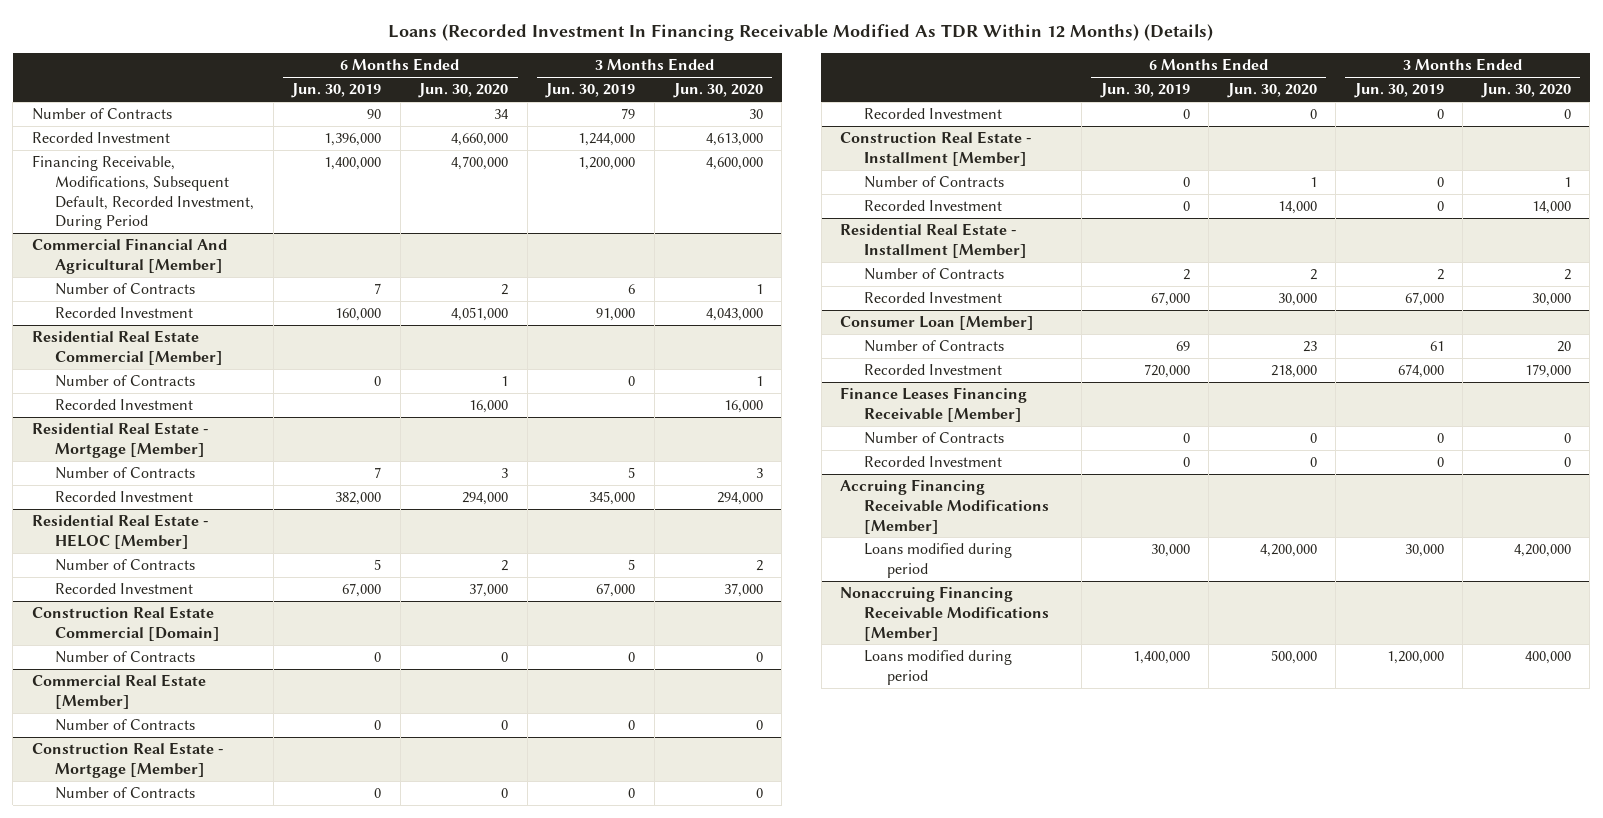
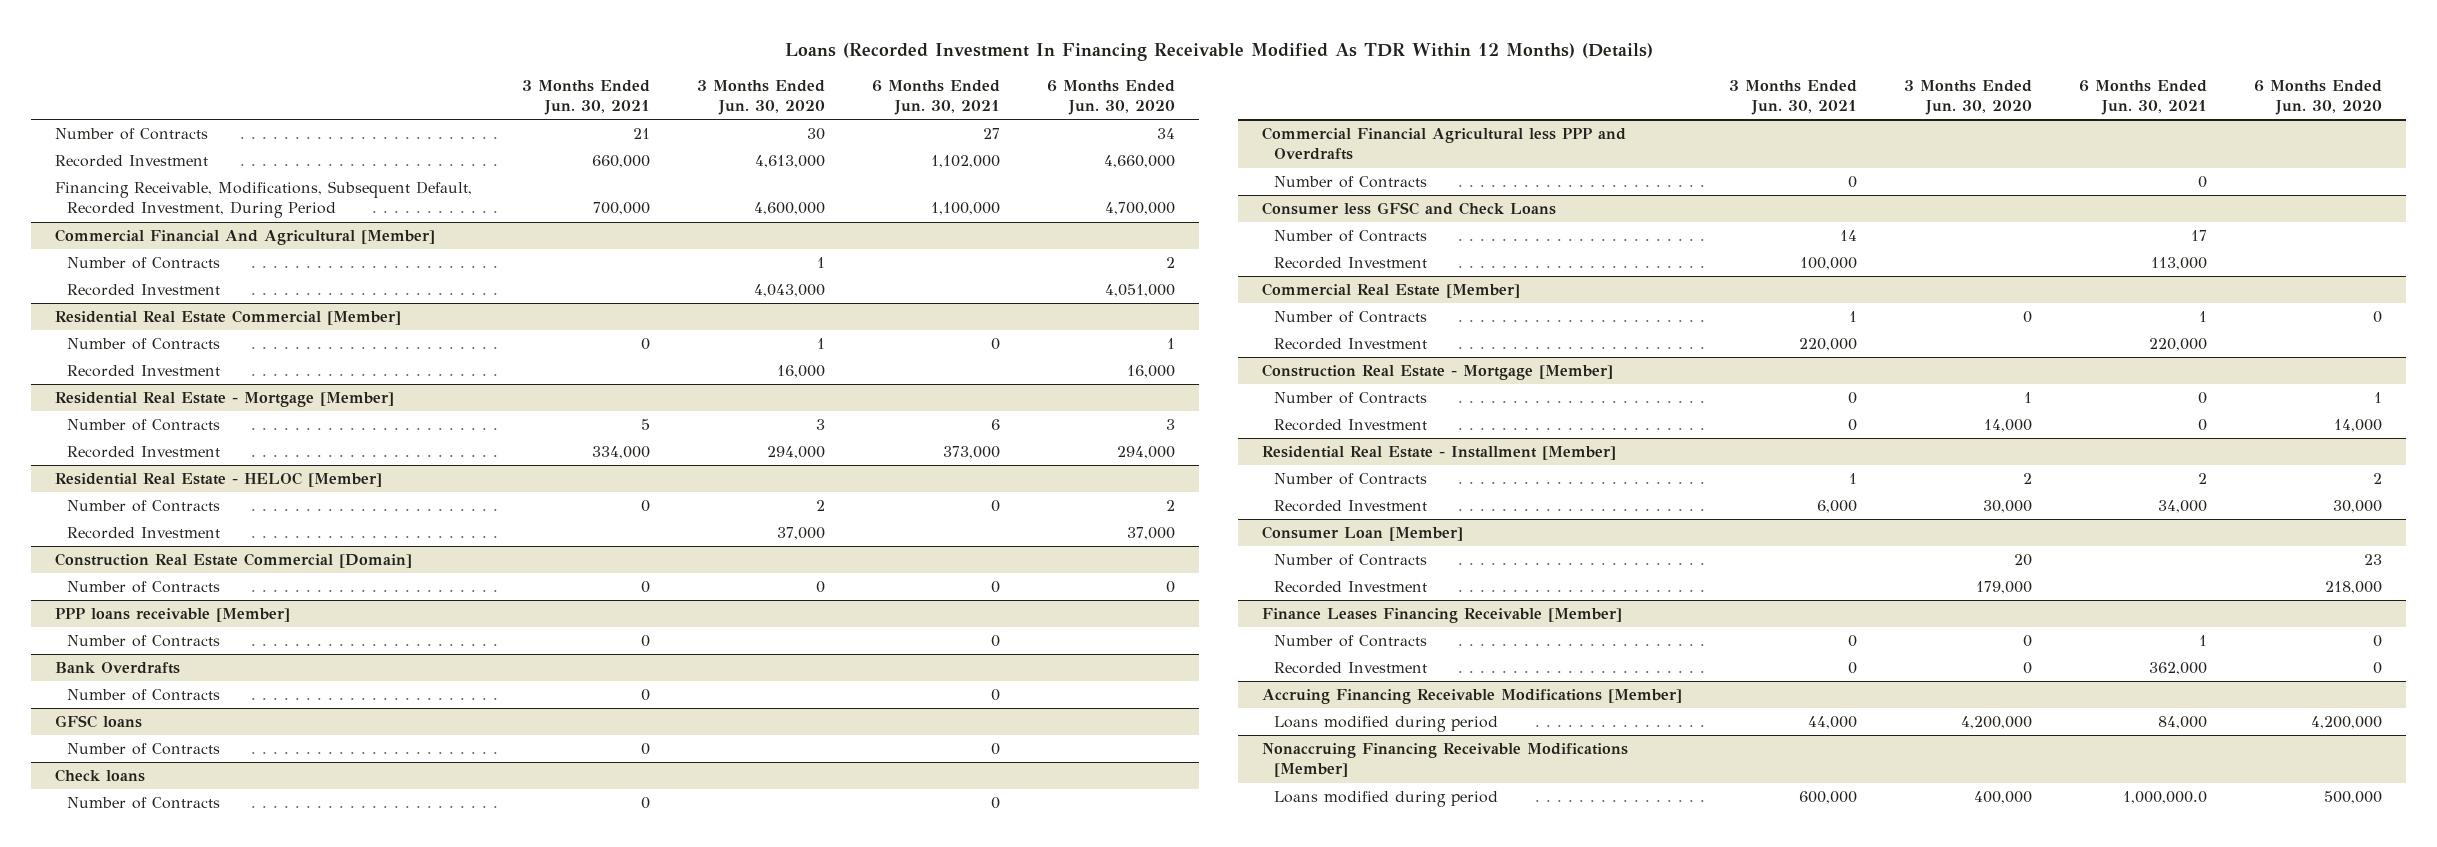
[291,83,382,99] Jun. 30, 2019 -> none
[545,83,636,99] Jun. 30, 2019 -> none
none -> [521,79,650,116] 3 Months Ended Jun. 30, 2021
none -> [872,79,1001,116] 6 Months Ended Jun. 30, 2021
none -> [54,608,290,623] PPP loans receivable [Member]
none -> [67,635,221,648] Number of Contracts
none -> [54,662,180,675] Bank Overdrafts
none -> [67,689,221,702] Number of Contracts
none -> [54,715,142,729] GFSC loans
none -> [67,743,221,756] Number of Contracts
none -> [54,769,145,783] Check loans
none -> [67,797,221,810] Number of Contracts
none -> [1261,127,1626,161] Commercial Financial Agricultural less PPP and Overdrafts
none -> [1274,176,1428,189] Number of Contracts
none -> [1261,202,1556,216] Consumer less GFSC and Check Loans
none -> [1274,230,1428,243] Number of Contracts
none -> [1274,257,1428,270] Recorded Investment
none -> [1274,338,1428,351] Recorded Investment
[55,787,196,800] Number of Contracts -> none
[863,108,1002,120] Recorded Investment -> none
[840,131,1033,166] Construction Real Estate - Installment [Member] -> none

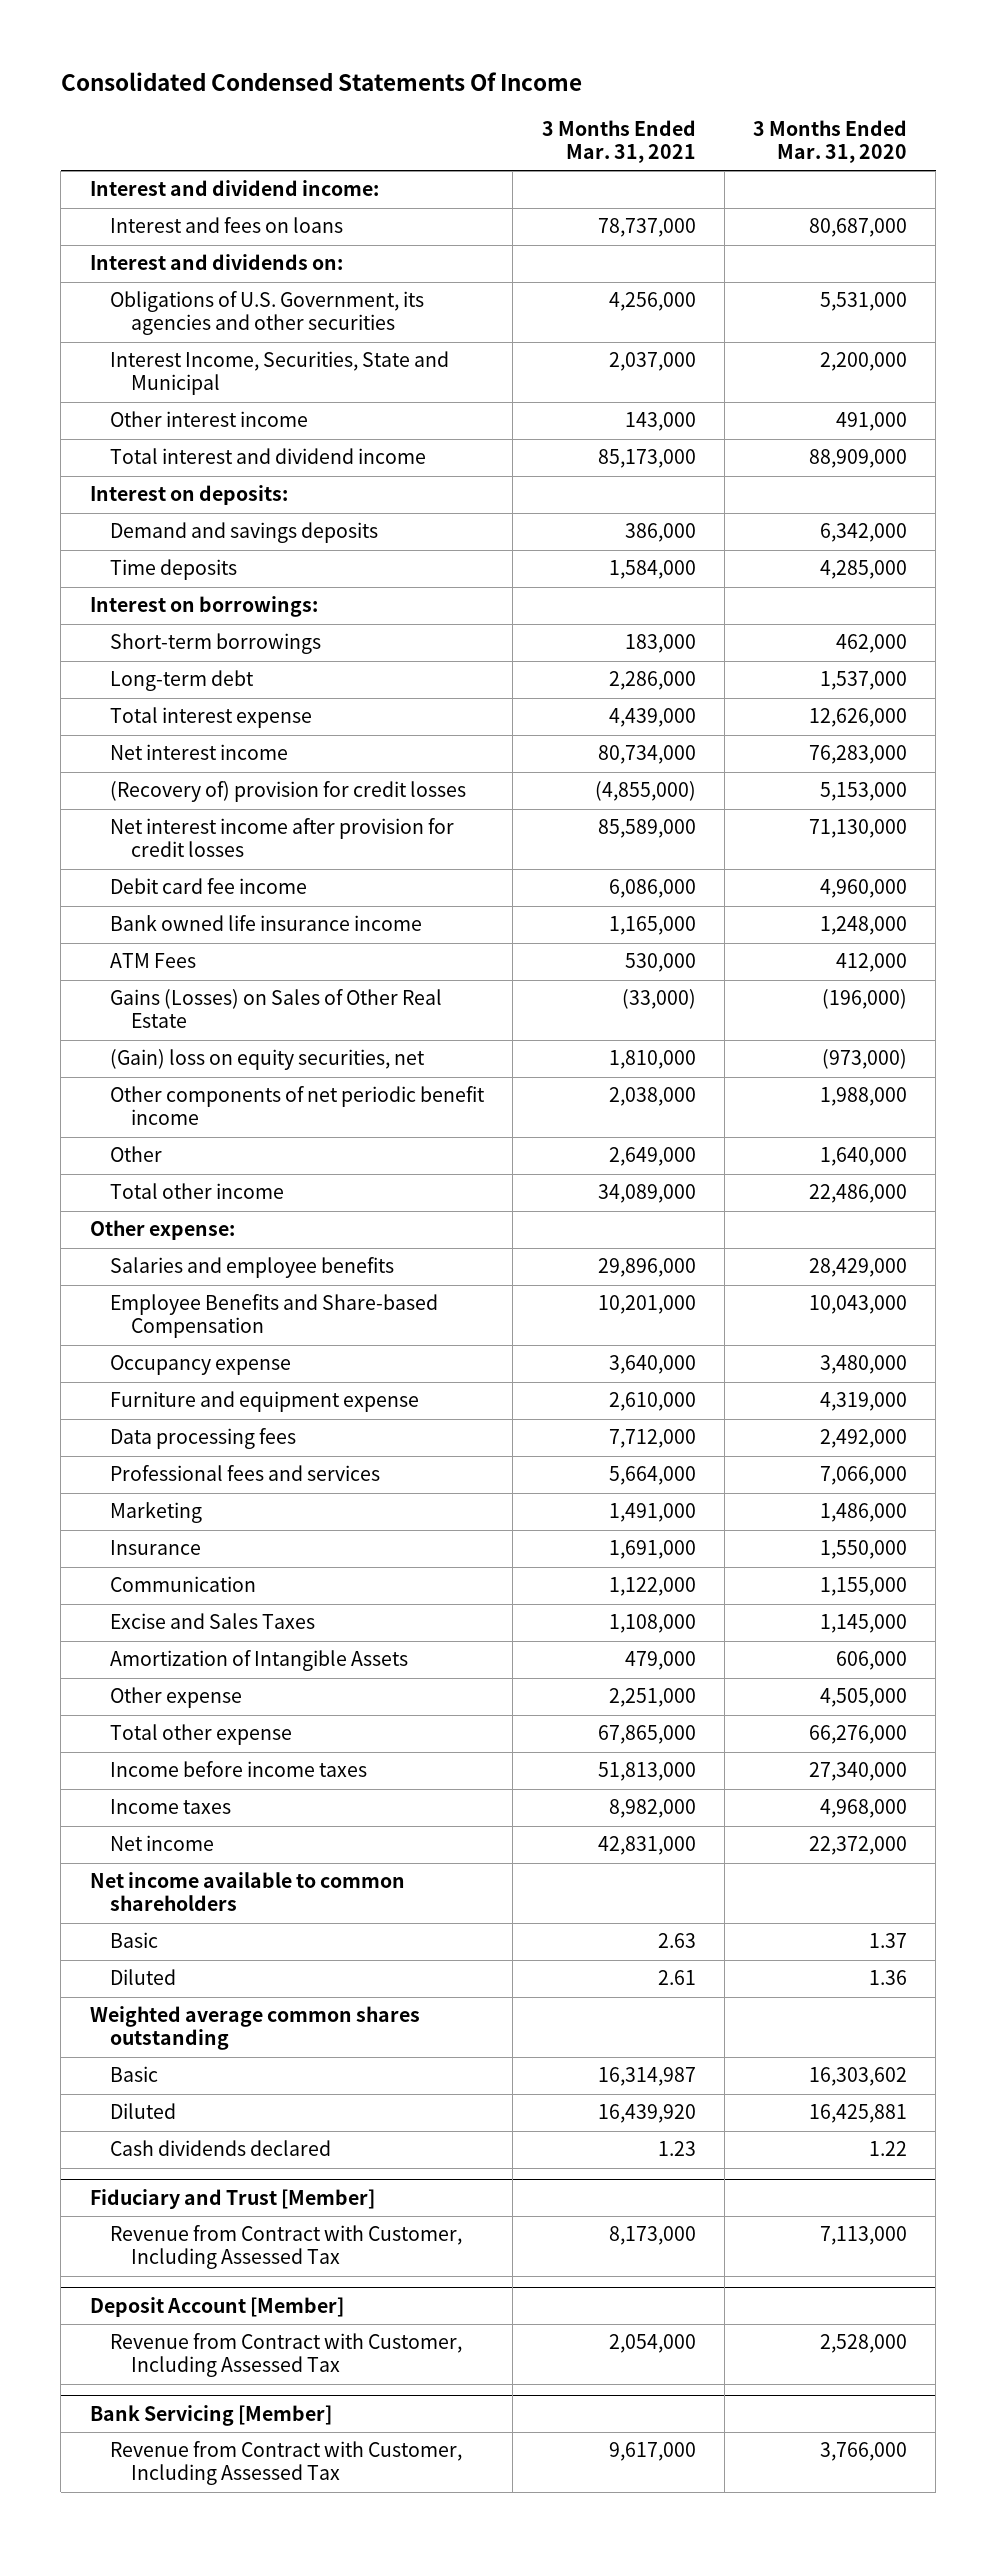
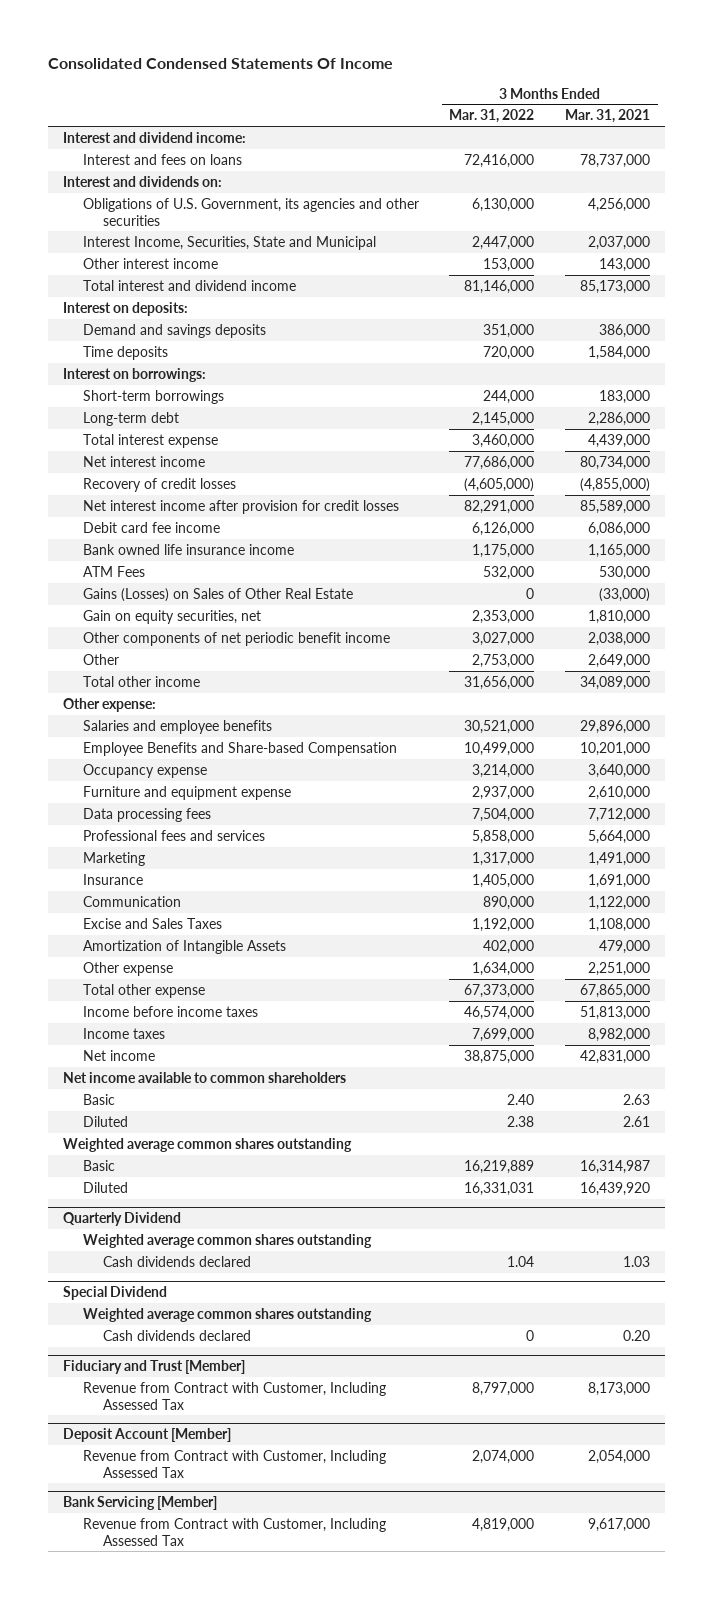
[752,119,907,163] 3 Months Ended Mar. 31, 2020 -> none
none -> [449,109,535,124] Mar. 31, 2022
[110,781,467,803] (Recovery of) provision for credit losses -> [82,477,236,492] Recovery of credit losses
[110,1049,426,1071] (Gain) loss on equity securities, net -> [82,609,261,624] Gain on equity securities, net
none -> [62,1212,181,1227] Quarterly Dividend
none -> [82,1233,372,1248] Weighted average common shares outstanding
[657,2141,696,2157] 1.23 -> [622,1255,650,1267] 1.03
none -> [62,1286,167,1301] Special Dividend
none -> [82,1307,372,1322] Weighted average common shares outstanding
none -> [103,1329,252,1341] Cash dividends declared

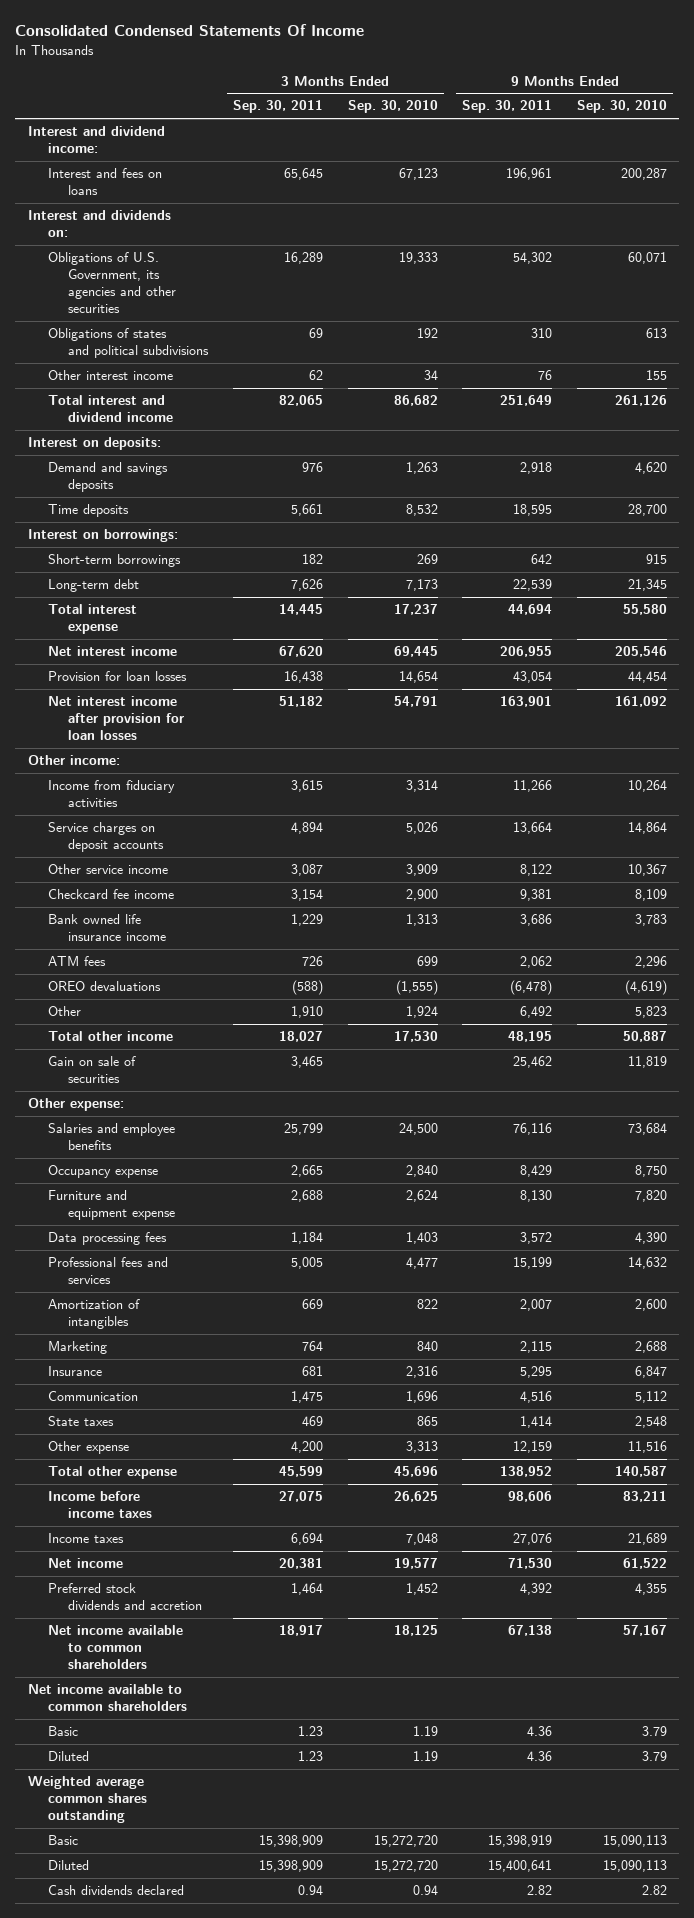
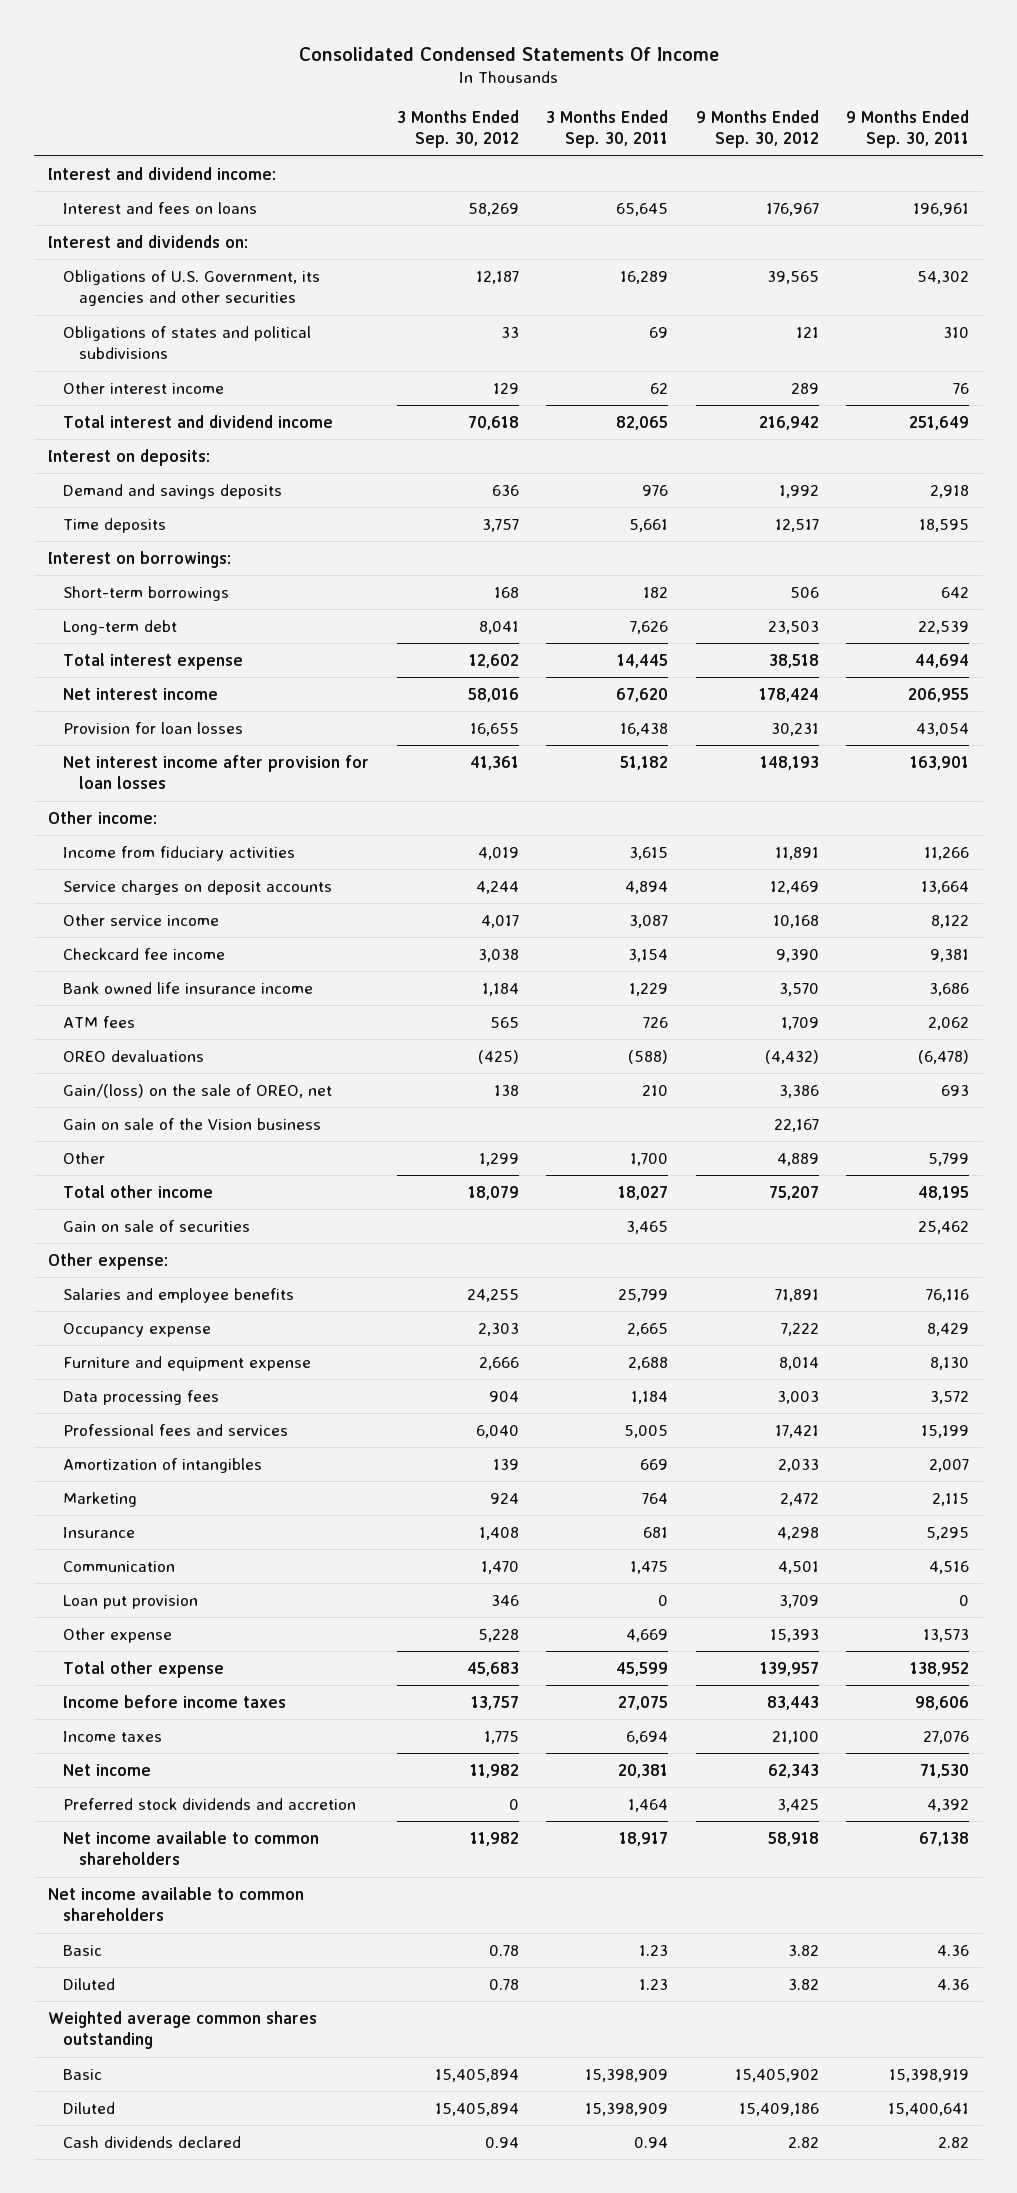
[347,100,438,114] Sep. 30, 2010 -> none
[576,100,667,114] Sep. 30, 2010 -> none
none -> [396,109,519,149] 3 Months Ended Sep. 30, 2012
none -> [695,109,819,149] 9 Months Ended Sep. 30, 2012
none -> [63,1083,333,1098] Gain/(loss) on the sale of OREO, net
none -> [63,1117,322,1130] Gain on sale of the Vision business
[290,1006,323,1019] 1,910 -> [630,1152,669,1166] 1,700
[520,1006,553,1019] 6,492 -> [927,1152,969,1166] 5,799
[47,1416,114,1427] State taxes -> none
none -> [63,1594,199,1609] Loan put provision
[290,1441,323,1454] 4,200 -> [626,1628,669,1642] 4,669
[513,1441,553,1454] 12,159 -> [922,1628,969,1642] 13,573

